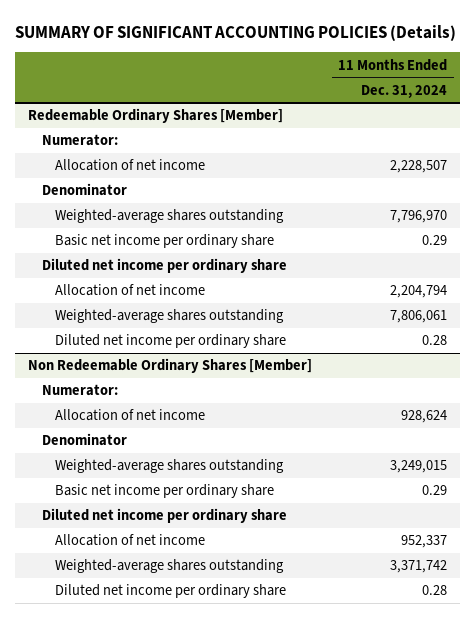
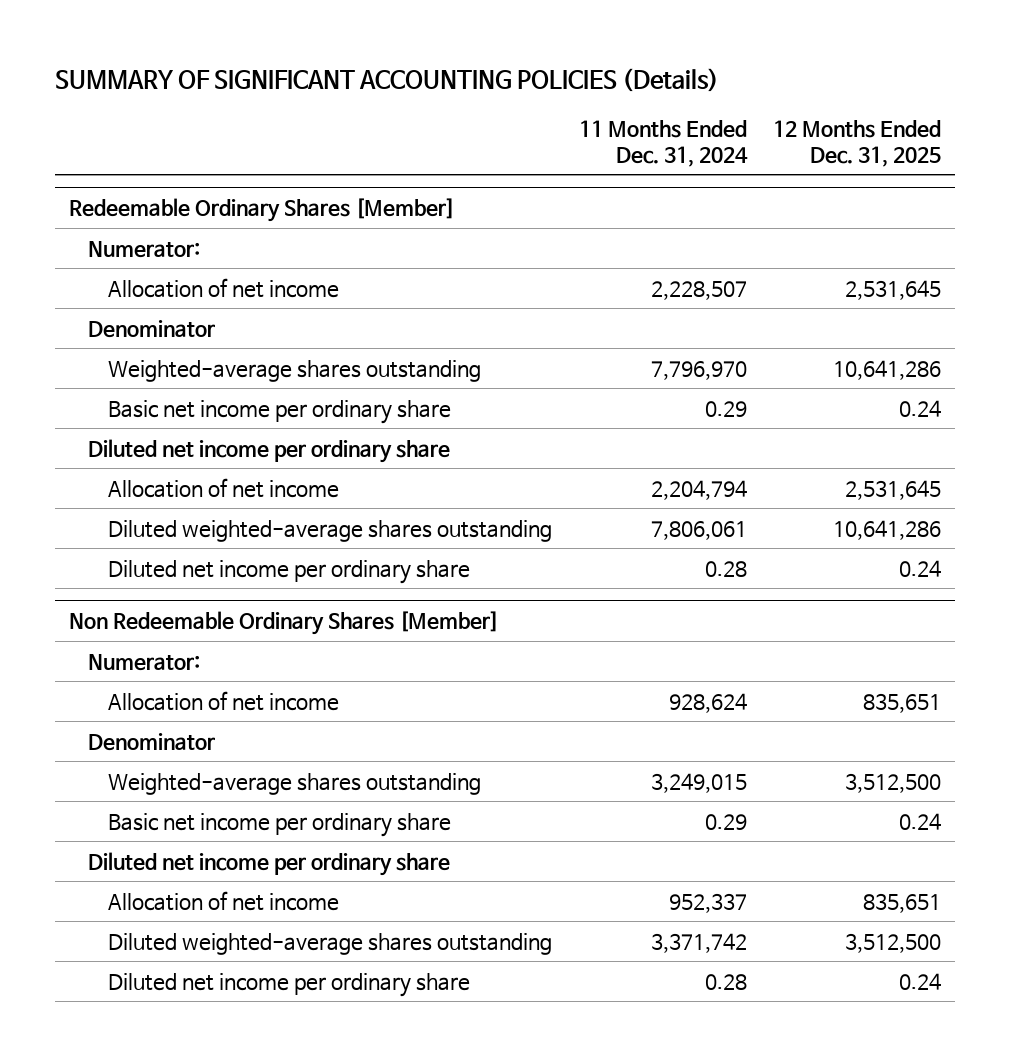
none -> [773,119,942,167] 12 Months Ended Dec. 31, 2025
[55,309,285,324] Weighted-average shares outstanding -> [108,519,553,542] Diluted weighted-average shares outstanding
[55,559,285,574] Weighted-average shares outstanding -> [108,932,553,955] Diluted weighted-average shares outstanding

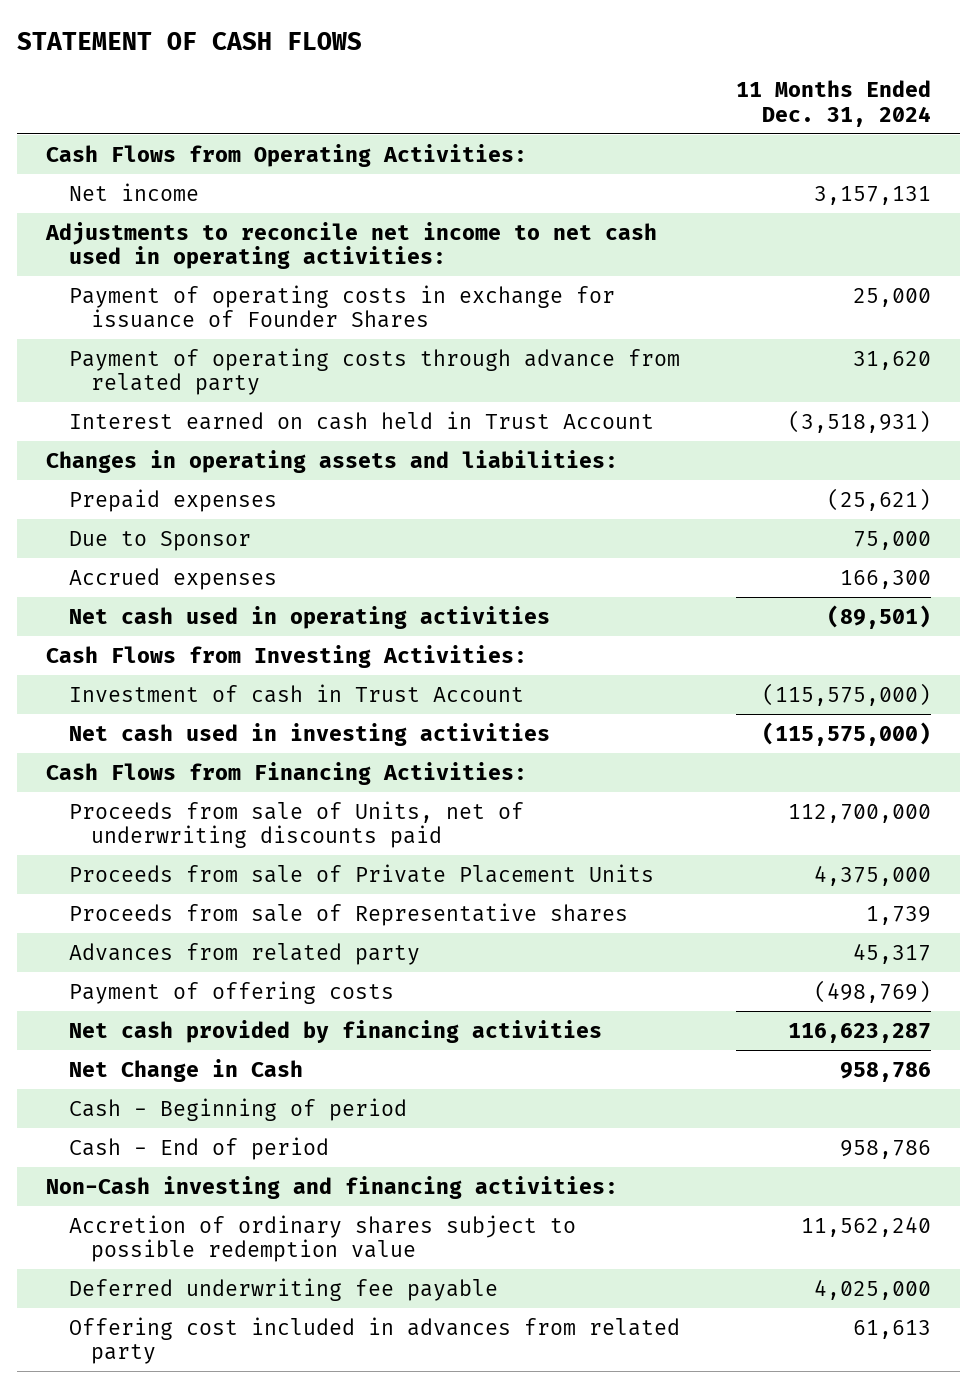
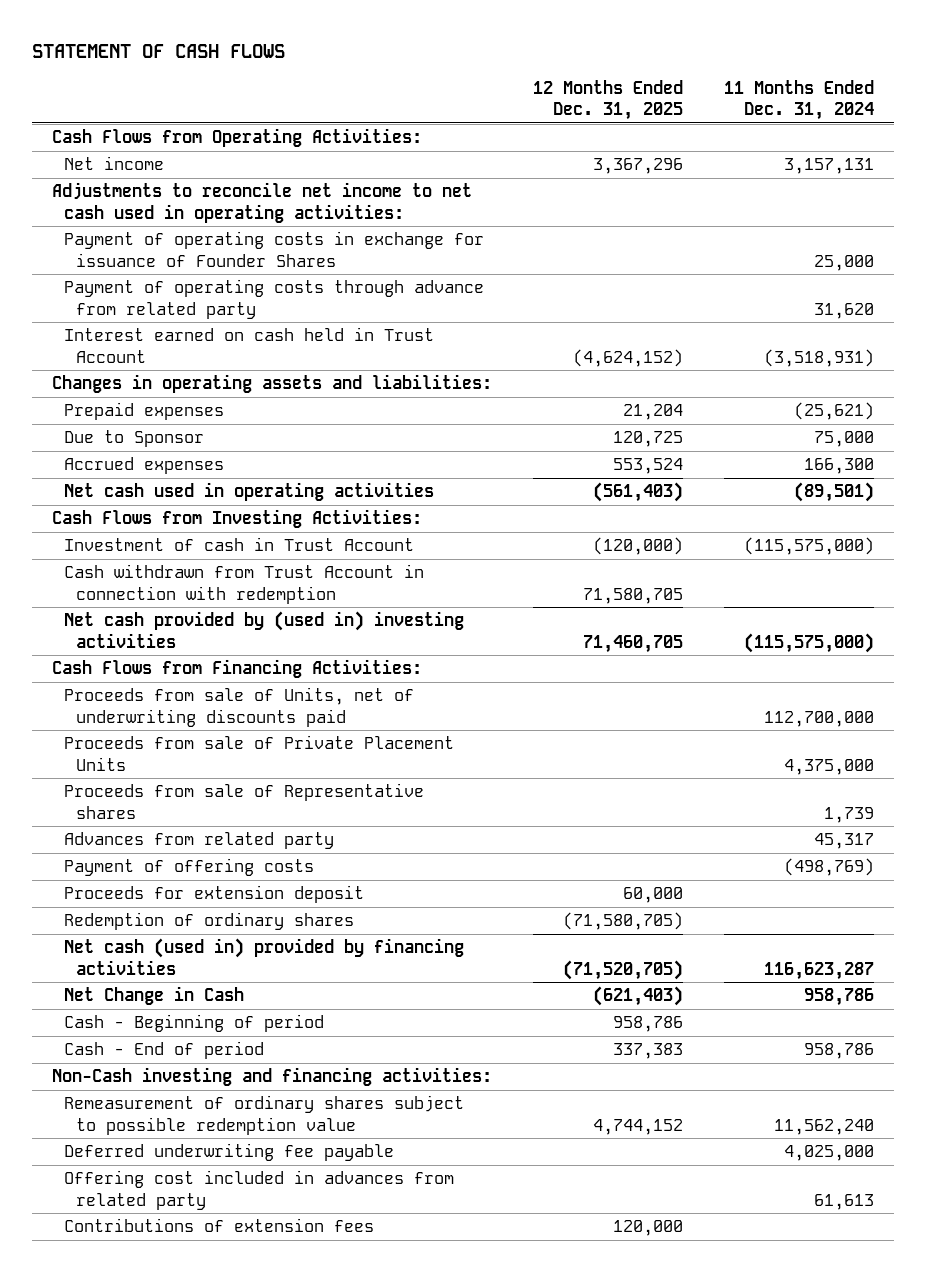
none -> [532,79,683,120] 12 Months Ended Dec. 31, 2025
none -> [64,564,425,604] Cash withdrawn from Trust Account in connection with redemption
[68,722,550,746] Net cash used in investing activities -> [64,611,465,648] Net cash provided by (used in) investing activities
none -> [64,885,365,904] Proceeds for extension deposit
none -> [64,912,355,931] Redemption of ordinary shares
[68,1019,602,1043] Net cash provided by financing activities -> [64,938,465,975] Net cash (used in) provided by financing activities
[68,1214,576,1262] Accretion of ordinary shares subject to possible redemption value -> [64,1095,465,1135] Remeasurement of ordinary shares subject to possible redemption value
none -> [64,1218,375,1233] Contributions of extension fees

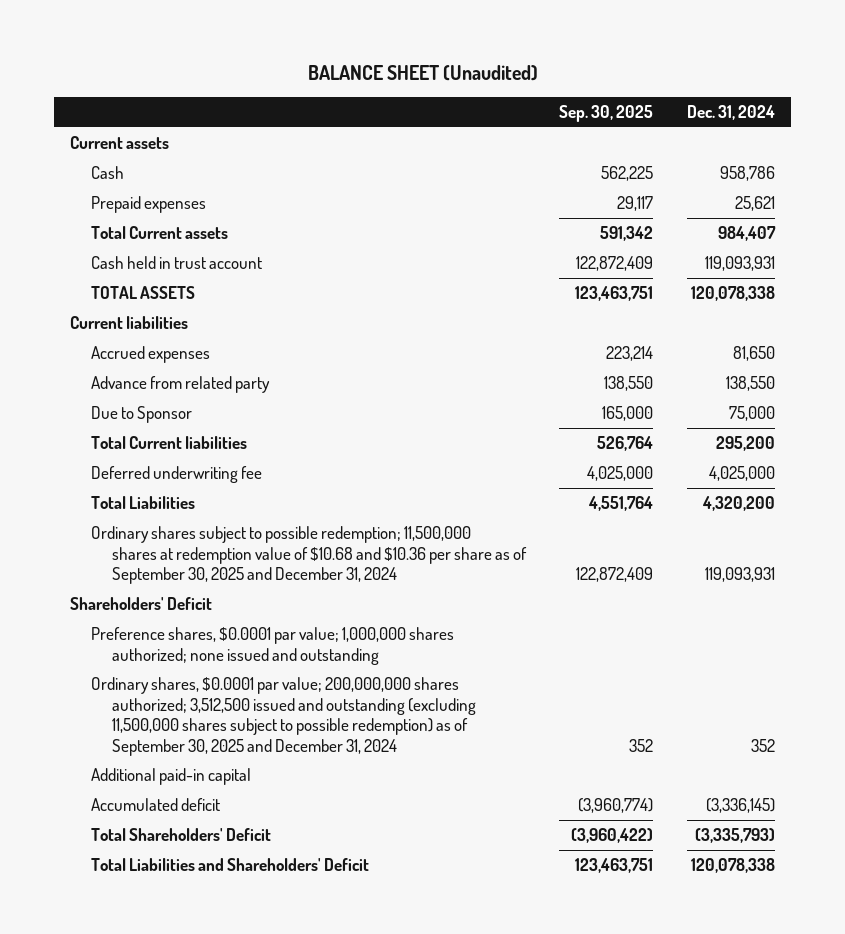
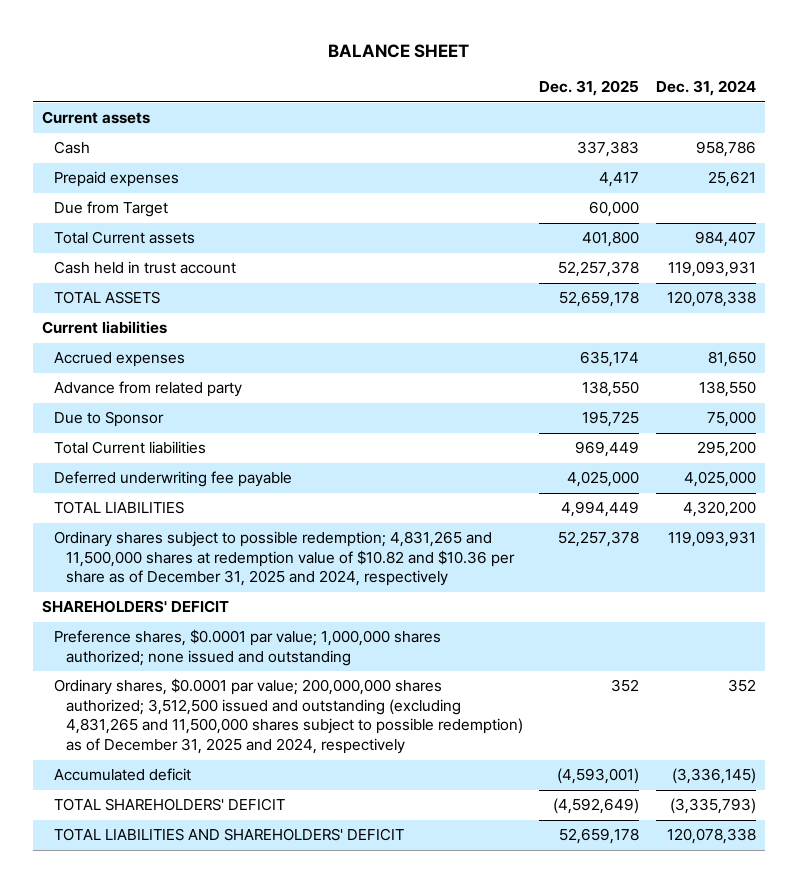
[307,65,538,82] BALANCE SHEET (Unaudited) -> [327,43,469,58] BALANCE SHEET
[559,105,654,123] Sep. 30, 2025 -> none
none -> [539,80,640,97] Dec. 31, 2025
none -> [53,201,168,218] Due from Target
[91,466,263,484] Deferred underwriting fee -> [53,471,292,488] Deferred underwriting fee payable
[91,496,196,510] Total Liabilities -> [53,501,184,515] TOTAL LIABILITIES
[91,526,527,585] Ordinary shares subject to possible redemption; 11,500,000 shares at redemption value of $10.68 and $10.36 per share as of September 30, 2025 and December 31, 2024 -> [53,531,515,587] Ordinary shares subject to possible redemption; 4,831,265 and 11,500,000 shares at redemption value of $10.82 and $10.36 per share as of December 31, 2025 and 2024, respectively
[70,597,213,611] Shareholders' Deficit -> [41,600,229,614] SHAREHOLDERS' DEFICIT
[91,768,252,786] Additional paid-in capital -> none
[91,677,476,756] Ordinary shares, $0.0001 par value; 200,000,000 shares authorized; 3,512,500 issued and outstanding (excluding 11,500,000 shares subject to possible redemption) as of September 30, 2025 and December 31, 2024 -> [53,678,523,755] Ordinary shares, $0.0001 par value; 200,000,000 shares authorized; 3,512,500 issued and outstanding (excluding 4,831,265 and 11,500,000 shares subject to possible redemption) as of December 31, 2025 and 2024, respectively
[91,828,272,842] Total Shareholders' Deficit -> [53,798,285,812] TOTAL SHAREHOLDERS' DEFICIT
[91,858,370,872] Total Liabilities and Shareholders' Deficit -> [53,828,404,842] TOTAL LIABILITIES AND SHAREHOLDERS' DEFICIT

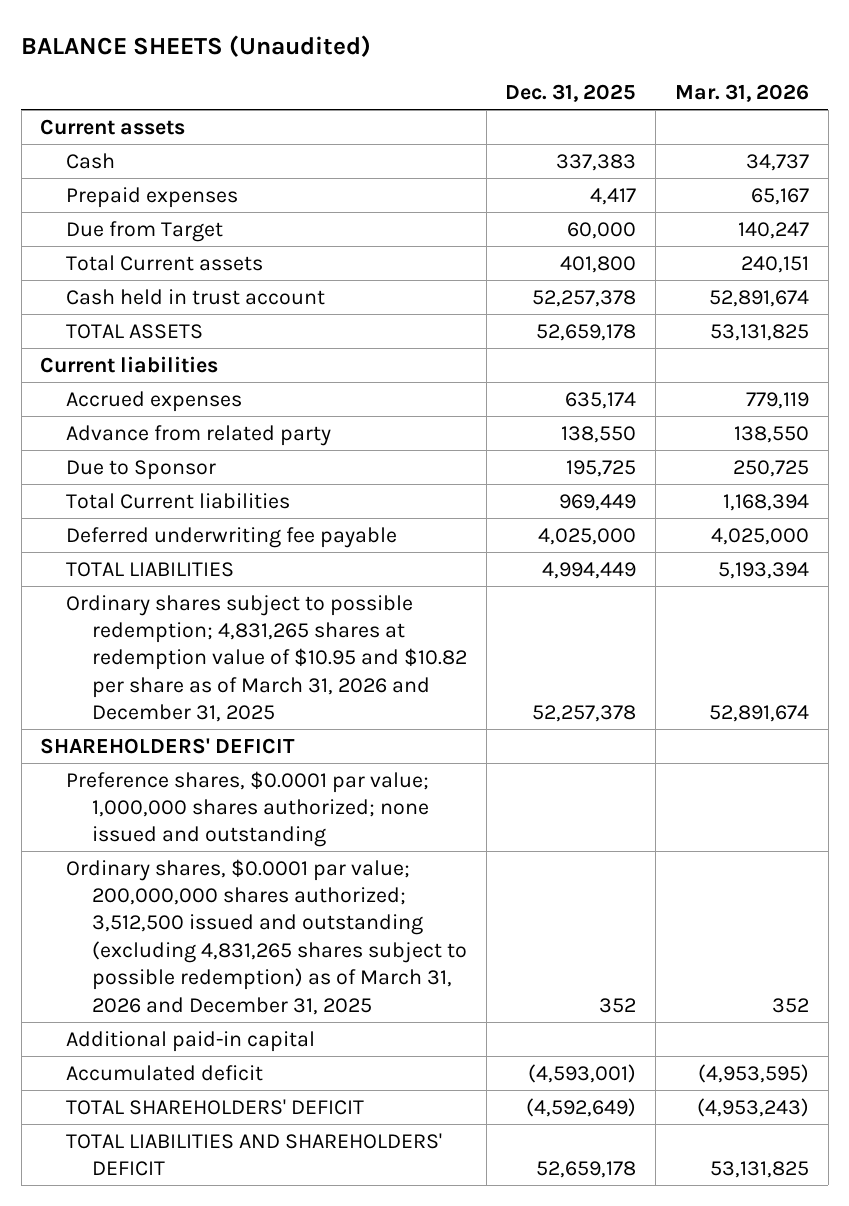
[327,43,469,58] BALANCE SHEET -> [21,35,372,58] BALANCE SHEETS (Unaudited)
[656,80,757,97] Dec. 31, 2024 -> none
none -> [674,84,809,103] Mar. 31, 2026
[53,531,515,587] Ordinary shares subject to possible redemption; 4,831,265 and 11,500,000 shares at redemption value of $10.82 and $10.36 per share as of December 31, 2025 and 2024, respectively -> [66,594,468,723] Ordinary shares subject to possible redemption; 4,831,265 shares at redemption value of $10.95 and $10.82 per share as of March 31, 2026 and December 31, 2025
[53,678,523,755] Ordinary shares, $0.0001 par value; 200,000,000 shares authorized; 3,512,500 issued and outstanding (excluding 4,831,265 and 11,500,000 shares subject to possible redemption) as of December 31, 2025 and 2024, respectively -> [66,858,468,1015] Ordinary shares, $0.0001 par value; 200,000,000 shares authorized; 3,512,500 issued and outstanding (excluding 4,831,265 shares subject to possible redemption) as of March 31, 2026 and December 31, 2025
none -> [66,1030,316,1052] Additional paid-in capital

